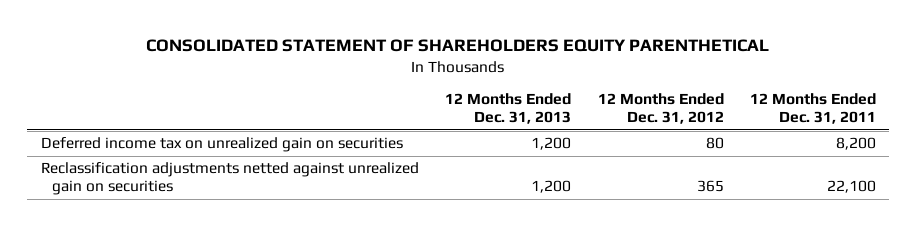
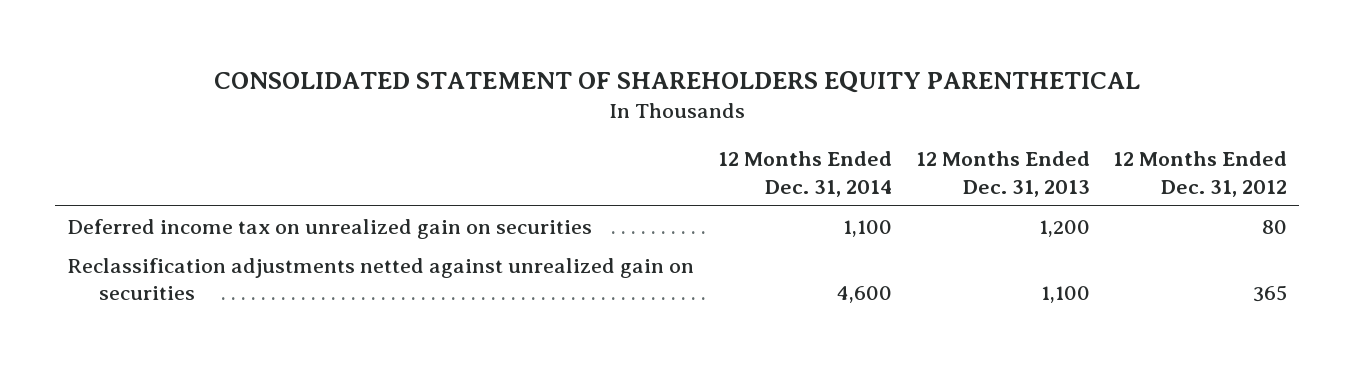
[750,93,877,125] 12 Months Ended Dec. 31, 2011 -> none
none -> [717,151,892,197] 12 Months Ended Dec. 31, 2014
[531,180,572,194] 1,200 -> [1040,286,1090,304] 1,100

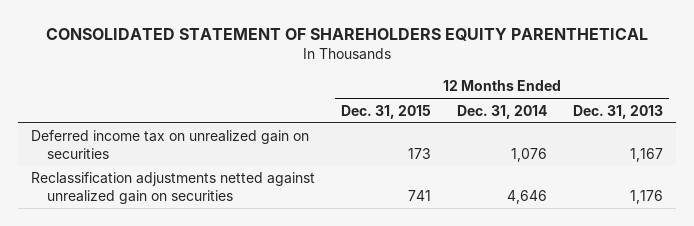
[1113,151,1288,197] 12 Months Ended Dec. 31, 2012 -> none
none -> [341,104,432,119] Dec. 31, 2015
[842,219,892,237] 1,100 -> [510,148,547,163] 1,076
[1038,219,1090,237] 1,200 -> [629,148,663,163] 1,167
[836,286,892,304] 4,600 -> [506,190,547,205] 4,646
[1040,286,1090,304] 1,100 -> [629,190,663,205] 1,176

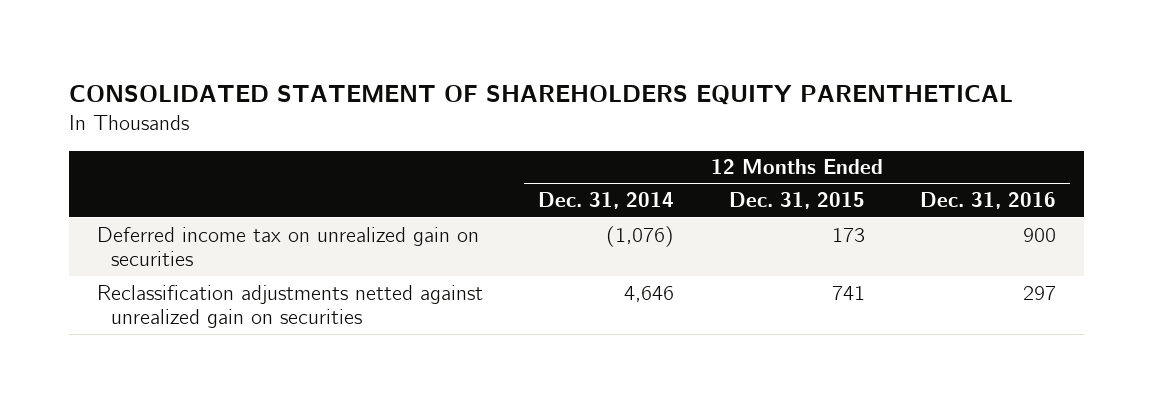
[572,104,663,119] Dec. 31, 2013 -> none
none -> [920,192,1057,210] Dec. 31, 2016
[510,148,547,163] 1,076 -> [605,225,674,247] (1,076)

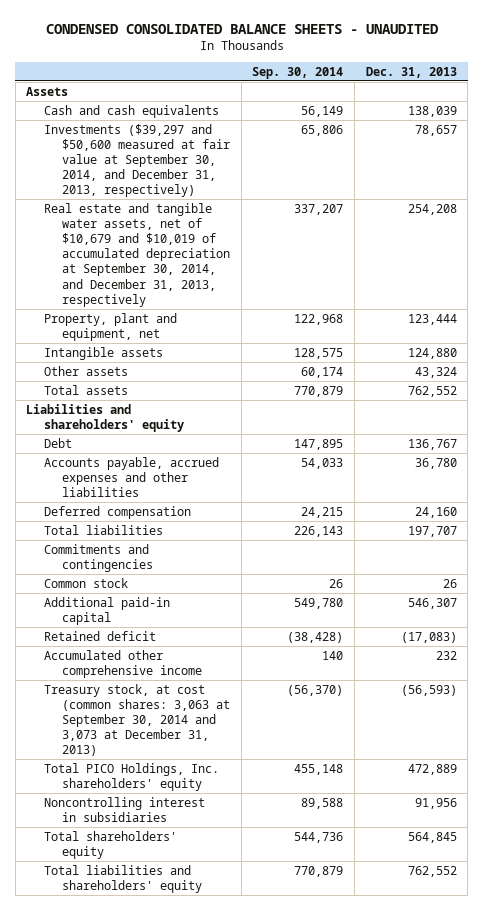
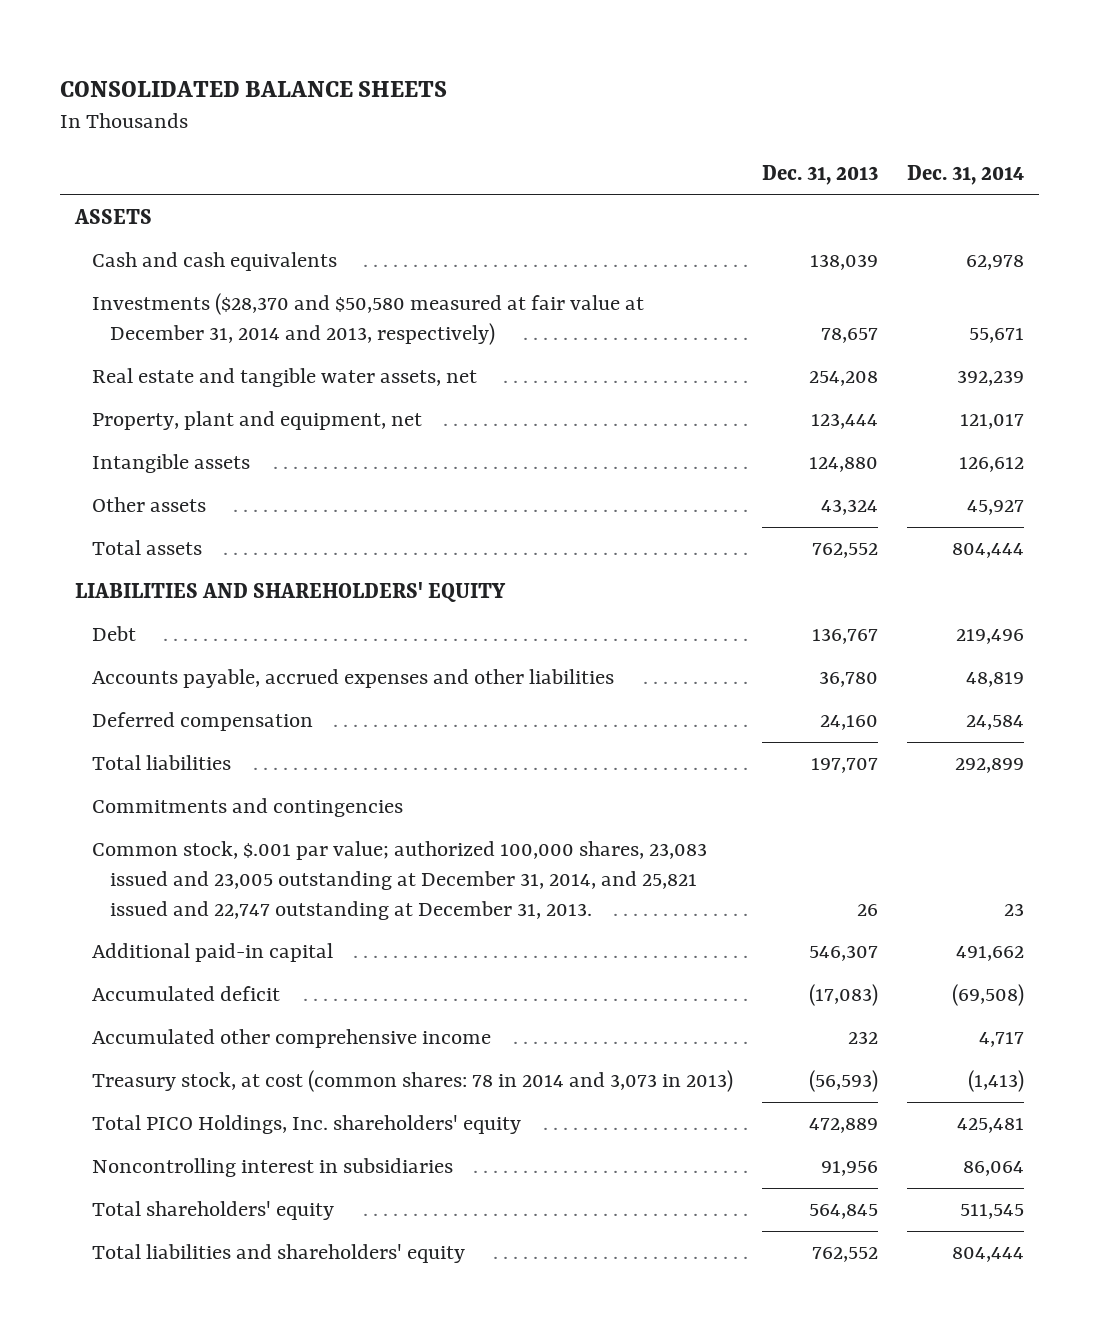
[45,23,438,34] CONDENSED CONSOLIDATED BALANCE SHEETS - UNAUDITED -> [60,80,448,97] CONSOLIDATED BALANCE SHEETS
[252,66,344,79] Sep. 30, 2014 -> none
none -> [907,164,1025,185] Dec. 31, 2014
[26,86,69,96] Assets -> [73,209,152,225] ASSETS
[44,123,230,198] Investments ($39,297 and $50,600 measured at fair value at September 30, 2014, and December 31, 2013, respectively) -> [92,293,645,345] Investments ($28,370 and $50,580 measured at fair value at December 31, 2014 and 2013, respectively)
[44,202,230,307] Real estate and tangible water assets, net of $10,679 and $10,019 of accumulated depreciation at September 30, 2014, and December 31, 2013, respectively -> [92,368,478,388] Real estate and tangible water assets, net
[26,403,185,432] Liabilities and shareholders' equity -> [74,582,506,603] LIABILITIES AND SHAREHOLDERS' EQUITY
[44,577,129,588] Common stock -> [92,841,708,920] Common stock, $.001 par value; authorized 100,000 shares, 23,083 issued and 23,005 outstanding at December 31, 2014, and 25,821 issued and 22,747 outstanding at December 31, 2013.
[44,630,157,641] Retained deficit -> [92,986,281,1002] Accumulated deficit
[44,683,230,757] Treasury stock, at cost (common shares: 3,063 at September 30, 2014 and 3,073 at December 31, 2013) -> [92,1070,734,1093] Treasury stock, at cost (common shares: 78 in 2014 and 3,073 in 2013)

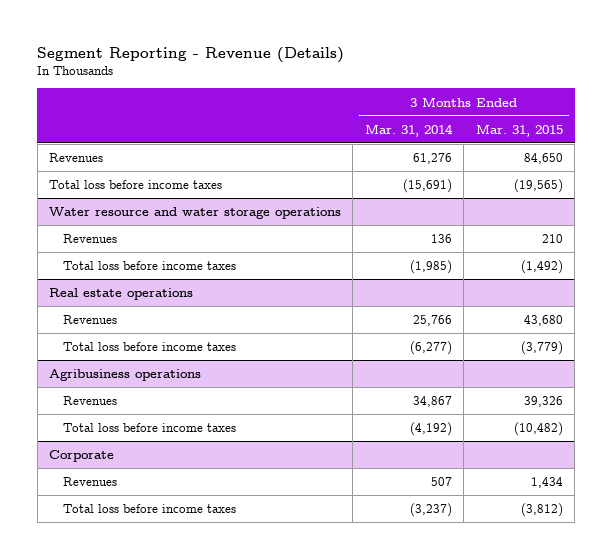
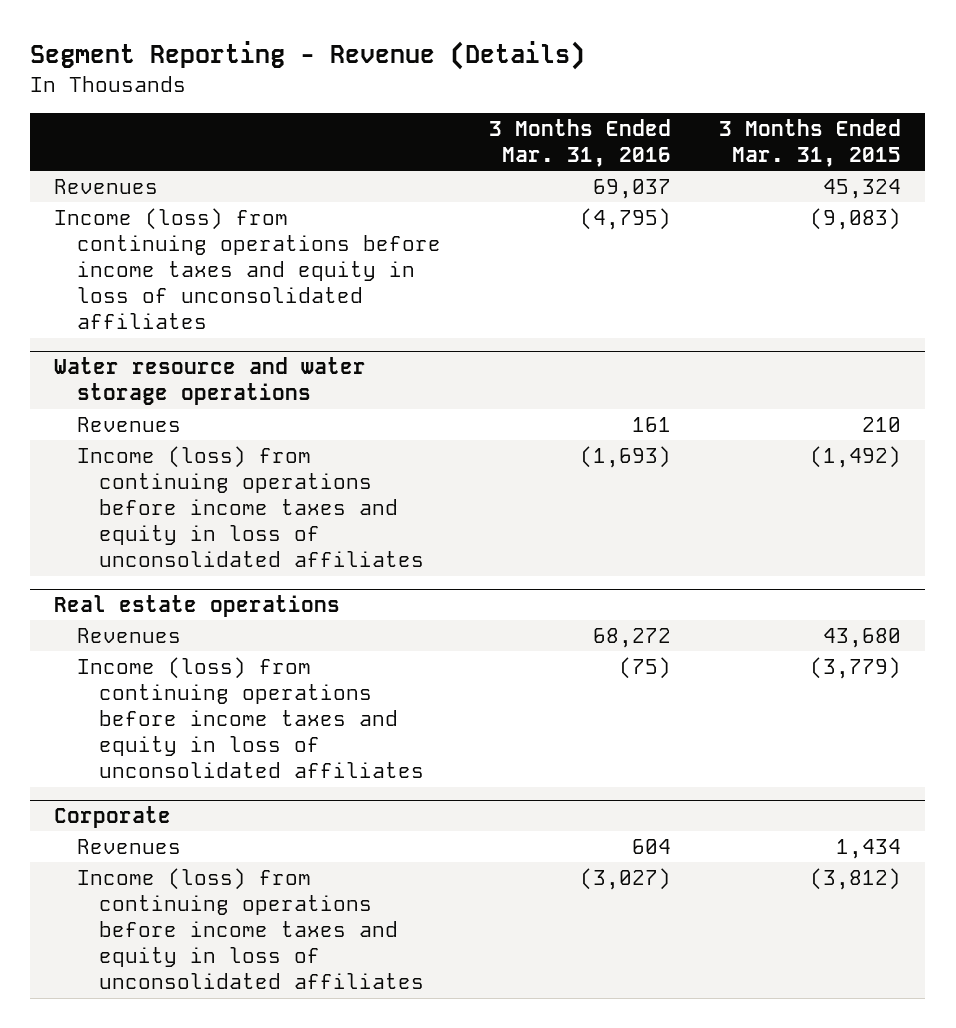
[364,123,453,137] Mar. 31, 2014 -> none
none -> [488,119,671,168] 3 Months Ended Mar. 31, 2016
[523,153,563,165] 84,650 -> [823,179,902,200] 45,324
[49,180,223,190] Total loss before income taxes -> [54,208,441,330] Income (loss) from continuing operations before income taxes and equity in loss of unconsolidated affiliates
[513,179,563,194] (19,565) -> [810,208,902,231] (9,083)
[62,261,236,271] Total loss before income taxes -> [76,446,425,568] Income (loss) from continuing operations before income taxes and equity in loss of unconsolidated affiliates
[49,369,202,382] Agribusiness operations -> none
[62,396,117,406] Revenues -> none
[62,423,236,433] Total loss before income taxes -> none
[62,342,236,352] Total loss before income taxes -> [76,657,425,779] Income (loss) from continuing operations before income taxes and equity in loss of unconsolidated affiliates
[62,504,236,514] Total loss before income taxes -> [76,868,425,990] Income (loss) from continuing operations before income taxes and equity in loss of unconsolidated affiliates

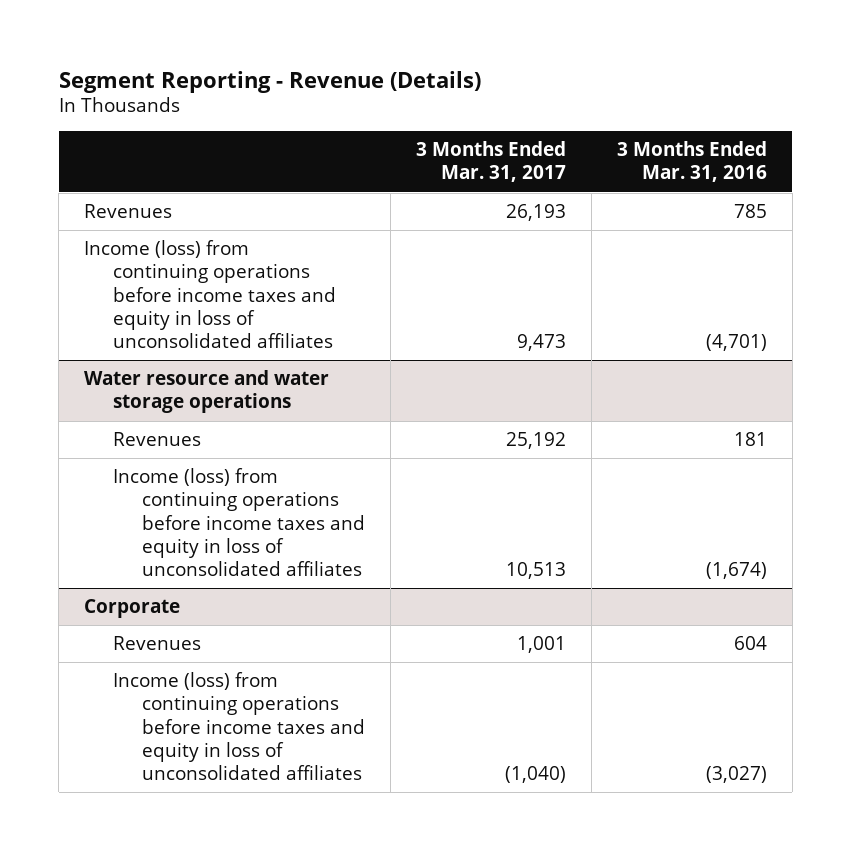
[719,119,902,168] 3 Months Ended Mar. 31, 2015 -> none
none -> [416,141,567,183] 3 Months Ended Mar. 31, 2017
[592,179,671,200] 69,037 -> [733,204,767,219] 785
[579,208,671,231] (4,795) -> [705,333,767,351] (4,701)
[54,595,341,618] Real estate operations -> none
[76,628,181,644] Revenues -> none
[76,657,425,779] Income (loss) from continuing operations before income taxes and equity in loss of unconsolidated affiliates -> none
[631,417,671,433] 161 -> [733,432,767,447] 181
[579,446,671,469] (1,693) -> [705,561,767,579] (1,674)

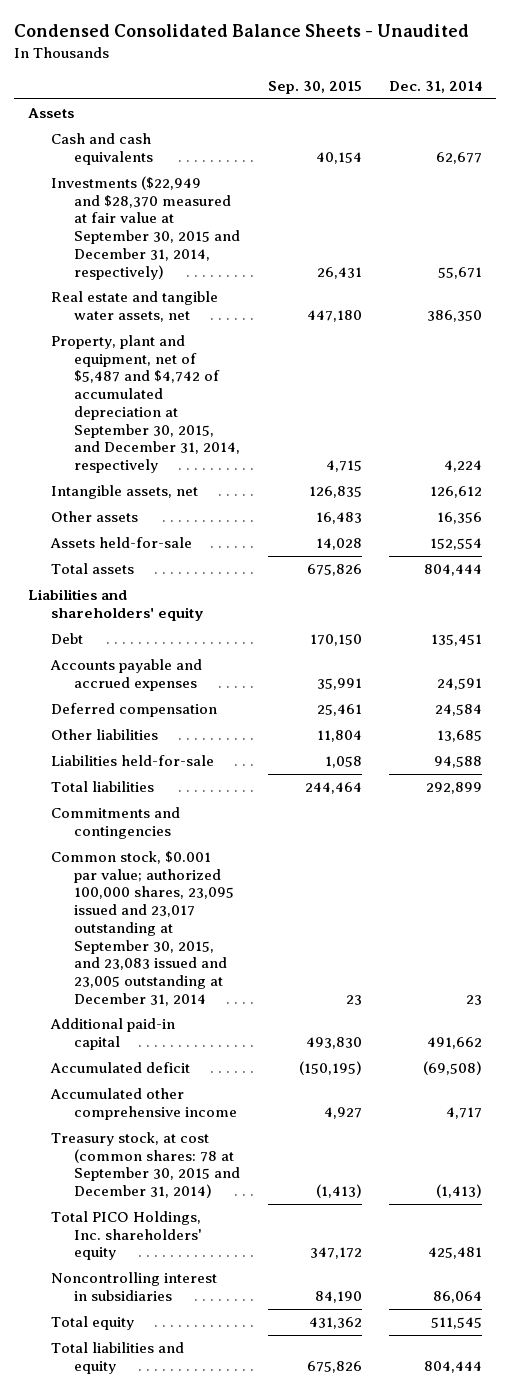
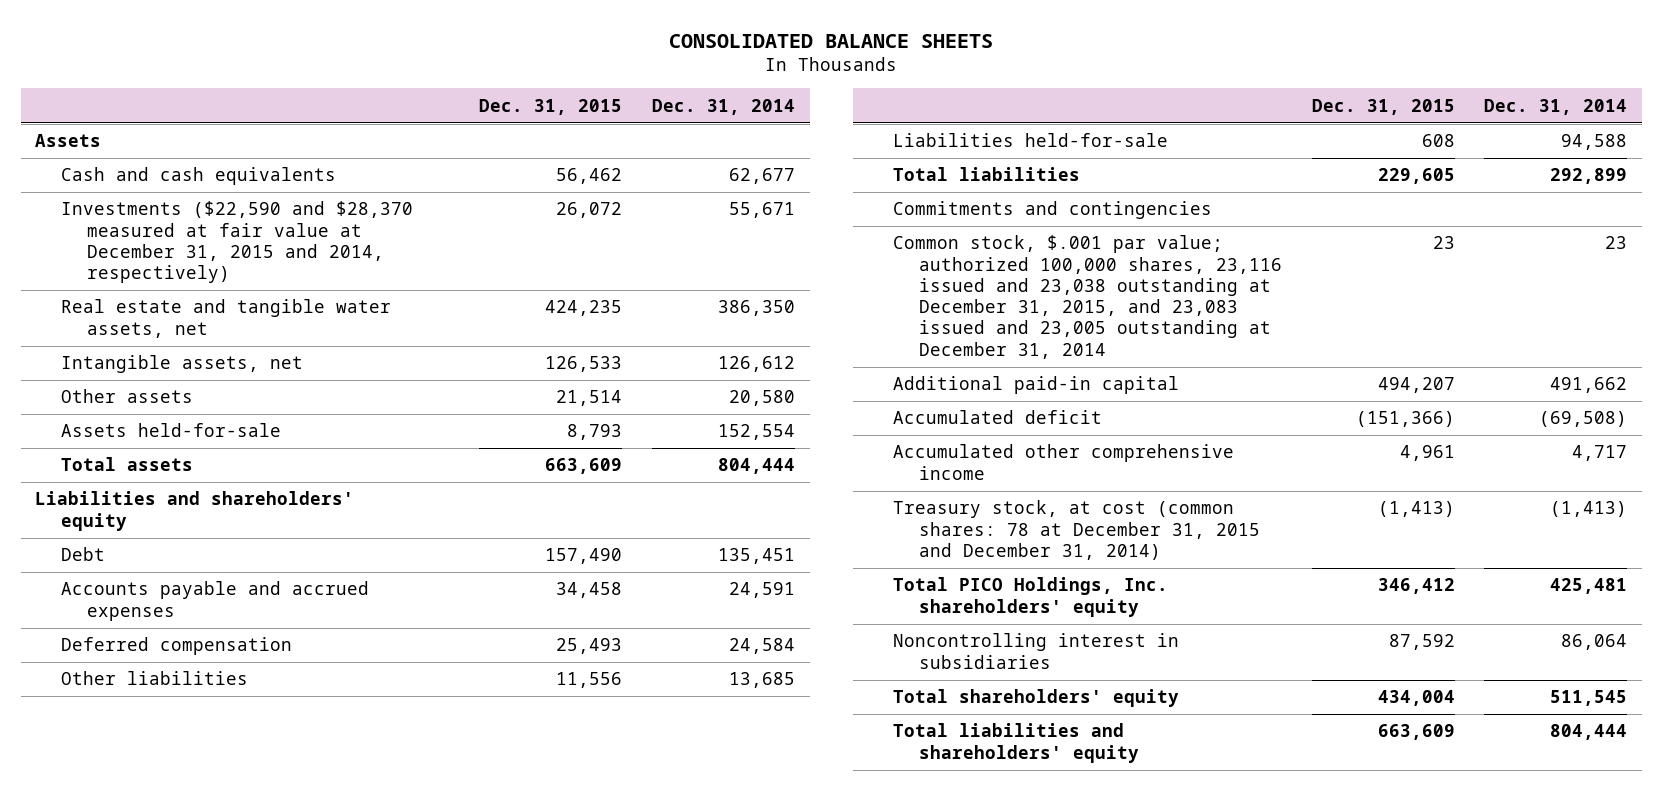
[14,24,470,38] Condensed Consolidated Balance Sheets - Unaudited -> [669,33,994,48] CONSOLIDATED BALANCE SHEETS
[267,80,362,94] Sep. 30, 2015 -> none
none -> [479,98,623,115] Dec. 31, 2015
[51,176,241,280] Investments ($22,949 and $28,370 measured at fair value at September 30, 2015 and December 31, 2014, respectively) -> [61,201,414,284] Investments ($22,590 and $28,370 measured at fair value at December 31, 2015 and 2014, respectively)
[51,335,241,473] Property, plant and equipment, net of $5,487 and $4,742 of accumulated depreciation at September 30, 2015, and December 31, 2014, respectively -> none
[437,512,483,525] 16,356 -> [728,390,795,407] 20,580
[51,851,235,1006] Common stock, $0.001 par value; authorized 100,000 shares, 23,095 issued and 23,017 outstanding at September 30, 2015, and 23,083 issued and 23,005 outstanding at December 31, 2014 -> [893,235,1283,359] Common stock, $.001 par value; authorized 100,000 shares, 23,116 issued and 23,038 outstanding at December 31, 2015, and 23,083 issued and 23,005 outstanding at December 31, 2014
[51,1132,241,1199] Treasury stock, at cost (common shares: 78 at September 30, 2015 and December 31, 2014) -> [893,500,1261,560] Treasury stock, at cost (common shares: 78 at December 31, 2015 and December 31, 2014)
[51,1316,135,1331] Total equity -> [893,689,1180,708] Total shareholders' equity
[51,1342,185,1374] Total liabilities and equity -> [893,723,1140,763] Total liabilities and shareholders' equity

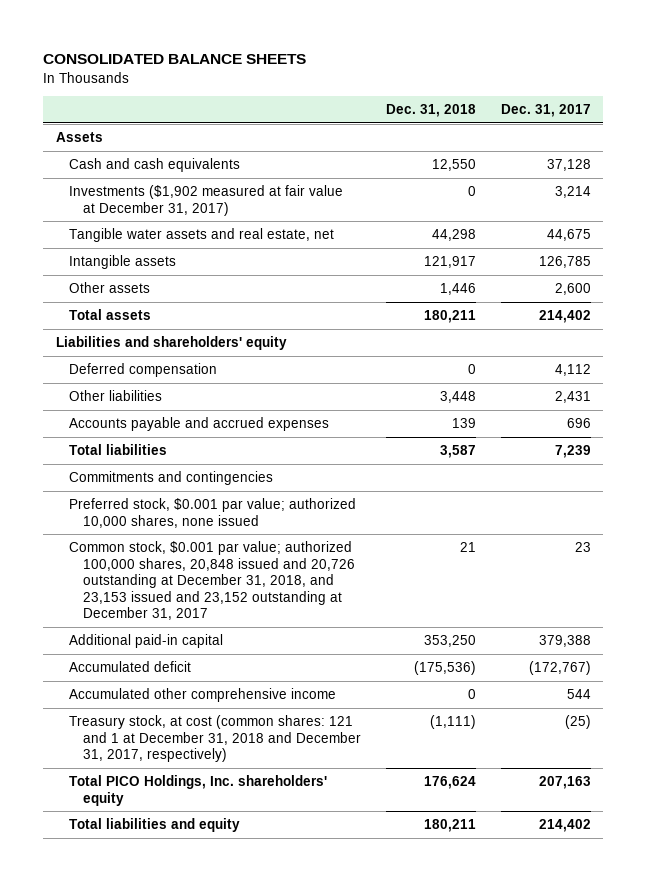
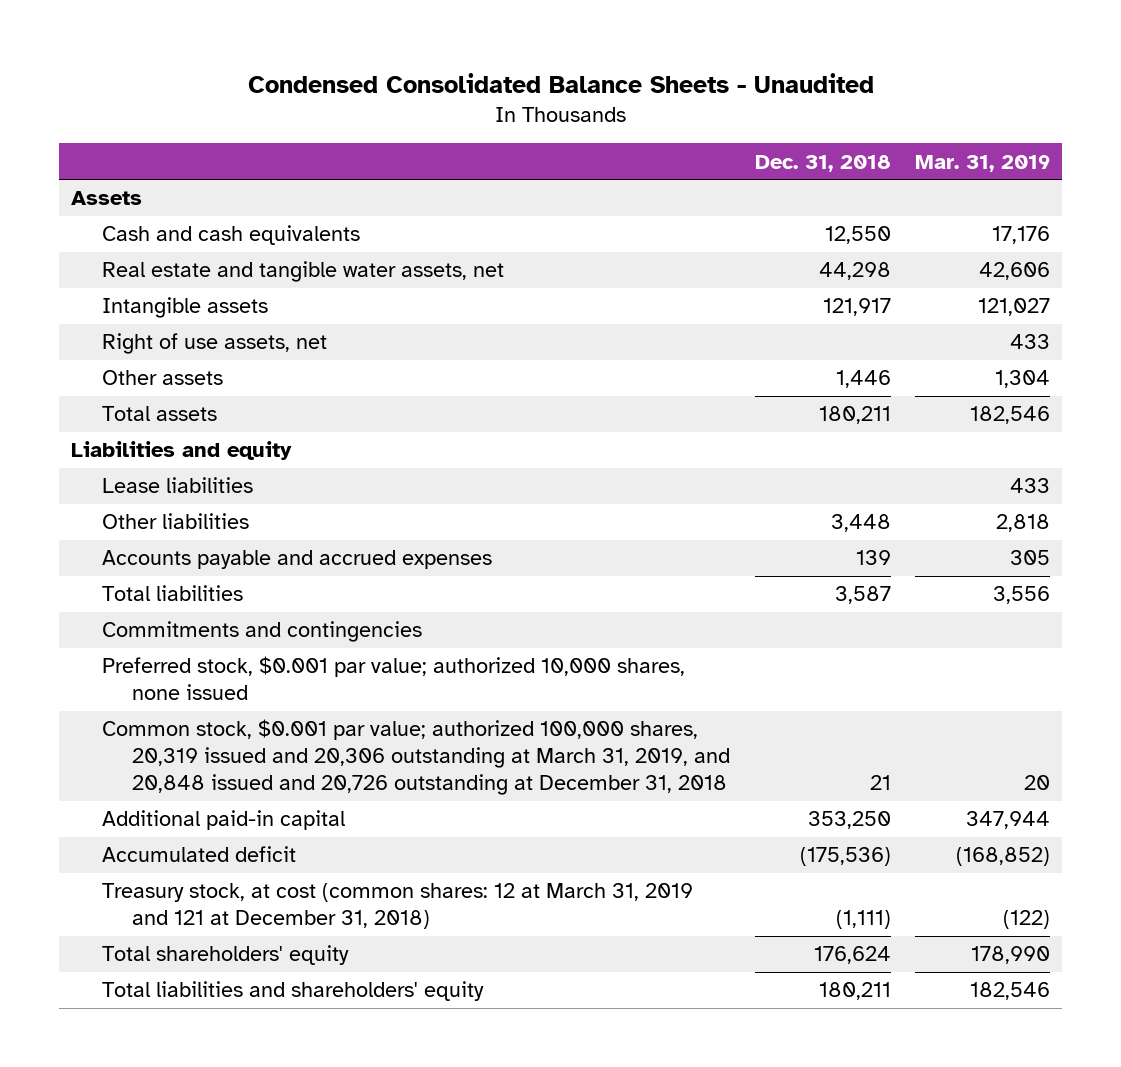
[43,54,307,65] CONSOLIDATED BALANCE SHEETS -> [247,72,874,93] Condensed Consolidated Balance Sheets - Unaudited
[500,104,591,118] Dec. 31, 2017 -> none
none -> [914,154,1050,172] Mar. 31, 2019
[69,185,344,216] Investments ($1,902 measured at fair value at December 31, 2017) -> none
[69,228,335,243] Tangible water assets and real estate, net -> [101,261,504,283] Real estate and tangible water assets, net
none -> [101,333,327,355] Right of use assets, net
[69,363,218,378] Deferred compensation -> none
[55,336,287,351] Liabilities and shareholders' equity -> [71,441,293,461] Liabilities and equity
none -> [101,477,253,494] Lease liabilities
[69,541,355,621] Common stock, $0.001 par value; authorized 100,000 shares, 20,848 issued and 20,726 outstanding at December 31, 2018, and 23,153 issued and 23,152 outstanding at December 31, 2017 -> [101,719,731,796] Common stock, $0.001 par value; authorized 100,000 shares, 20,319 issued and 20,306 outstanding at March 31, 2019, and 20,848 issued and 20,726 outstanding at December 31, 2018
[69,688,337,703] Accumulated other comprehensive income -> none
[69,715,361,763] Treasury stock, at cost (common shares: 121 and 1 at December 31, 2018 and December 31, 2017, respectively) -> [101,883,693,930] Treasury stock, at cost (common shares: 12 at March 31, 2019 and 121 at December 31, 2018)
[69,775,328,806] Total PICO Holdings, Inc. shareholders' equity -> [101,945,349,966] Total shareholders' equity
[69,818,241,833] Total liabilities and equity -> [101,981,484,1002] Total liabilities and shareholders' equity

